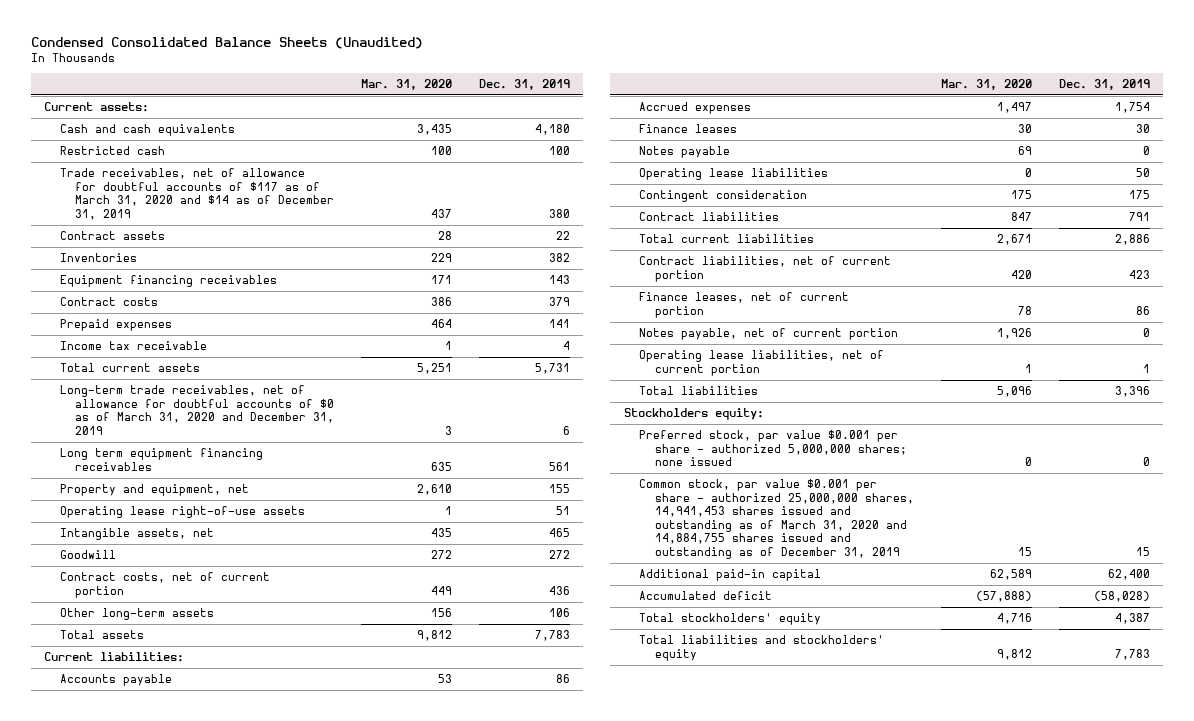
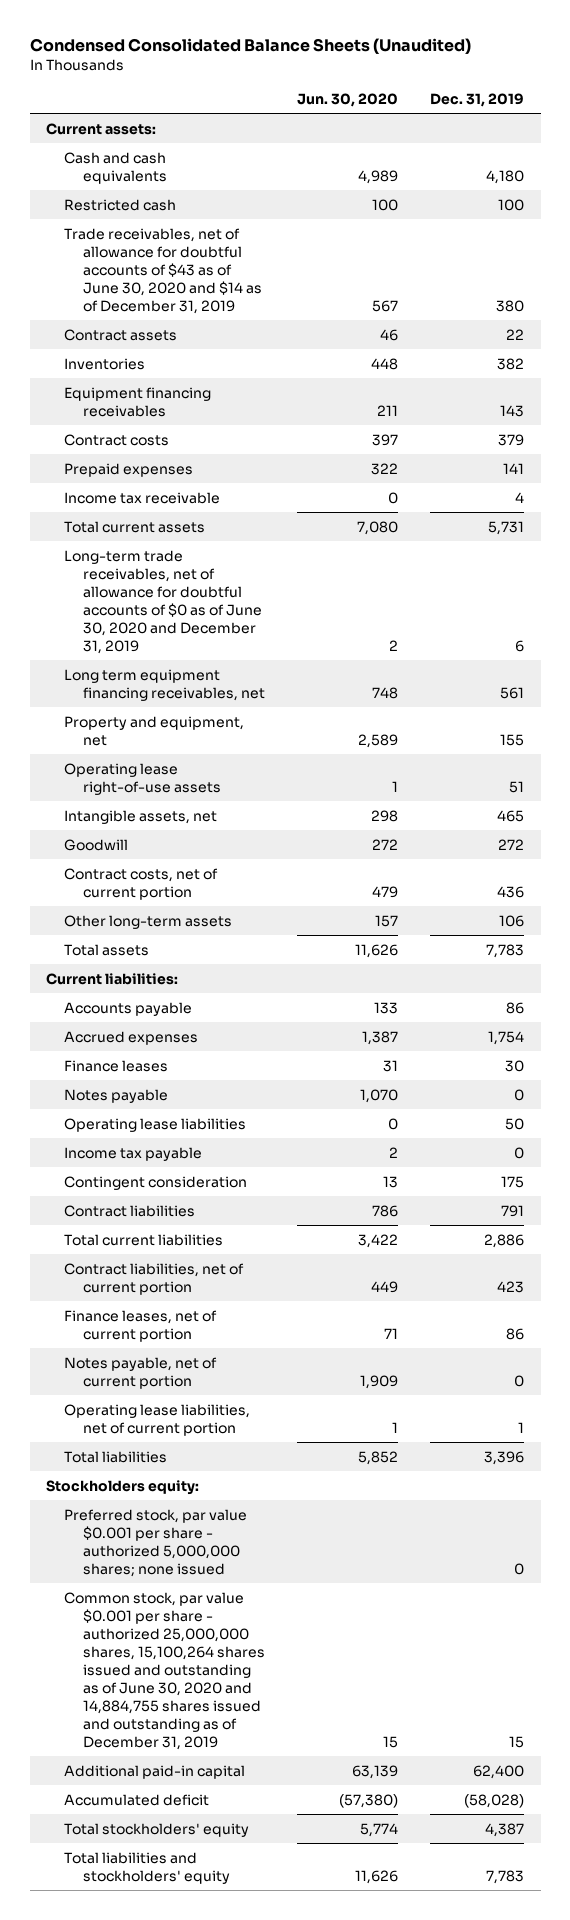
[361,79,453,91] Mar. 31, 2020 -> none
none -> [297,93,399,108] Jun. 30, 2020
[59,168,335,220] Trade receivables, net of allowance for doubtful accounts of $117 as of March 31, 2020 and $14 as of December 31, 2019 -> [64,227,262,314] Trade receivables, net of allowance for doubtful accounts of $43 as of June 30, 2020 and $14 as of December 31, 2019
[59,385,335,435] Long-term trade receivables, net of allowance for doubtful accounts of $0 as of March 31, 2020 and December 31, 2019 -> [64,549,262,654] Long-term trade receivables, net of allowance for doubtful accounts of $0 as of June 30, 2020 and December 31, 2019
[59,448,263,471] Long term equipment financing receivables -> [64,668,265,701] Long term equipment financing receivables, net
none -> [64,1146,203,1161] Income tax payable
[639,479,915,559] Common stock, par value $0.001 per share - authorized 25,000,000 shares, 14,941,453 shares issued and outstanding as of March 31, 2020 and 14,884,755 shares issued and outstanding as of December 31, 2019 -> [64,1591,265,1750] Common stock, par value $0.001 per share - authorized 25,000,000 shares, 15,100,264 shares issued and outstanding as of June 30, 2020 and 14,884,755 shares issued and outstanding as of December 31, 2019

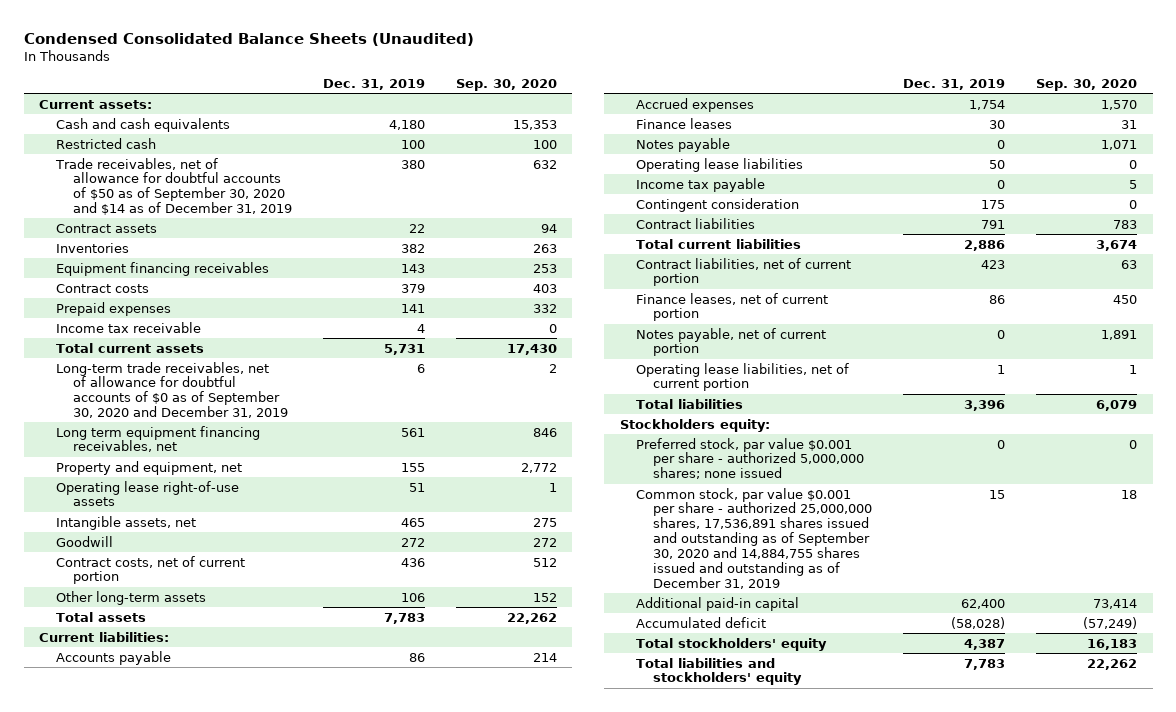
[297,93,399,108] Jun. 30, 2020 -> none
none -> [455,79,557,92] Sep. 30, 2020
[64,227,262,314] Trade receivables, net of allowance for doubtful accounts of $43 as of June 30, 2020 and $14 as of December 31, 2019 -> [55,157,292,216] Trade receivables, net of allowance for doubtful accounts of $50 as of September 30, 2020 and $14 as of December 31, 2019
[64,549,262,654] Long-term trade receivables, net of allowance for doubtful accounts of $0 as of June 30, 2020 and December 31, 2019 -> [56,361,288,419] Long-term trade receivables, net of allowance for doubtful accounts of $0 as of September 30, 2020 and December 31, 2019
[64,1591,265,1750] Common stock, par value $0.001 per share - authorized 25,000,000 shares, 15,100,264 shares issued and outstanding as of June 30, 2020 and 14,884,755 shares issued and outstanding as of December 31, 2019 -> [636,487,873,589] Common stock, par value $0.001 per share - authorized 25,000,000 shares, 17,536,891 shares issued and outstanding as of September 30, 2020 and 14,884,755 shares issued and outstanding as of December 31, 2019

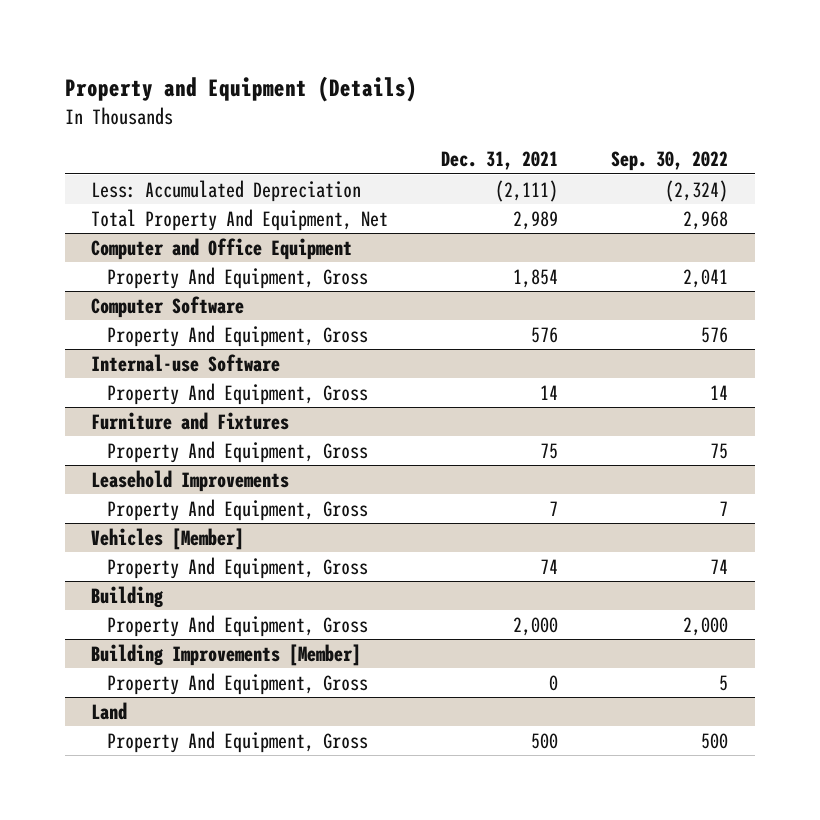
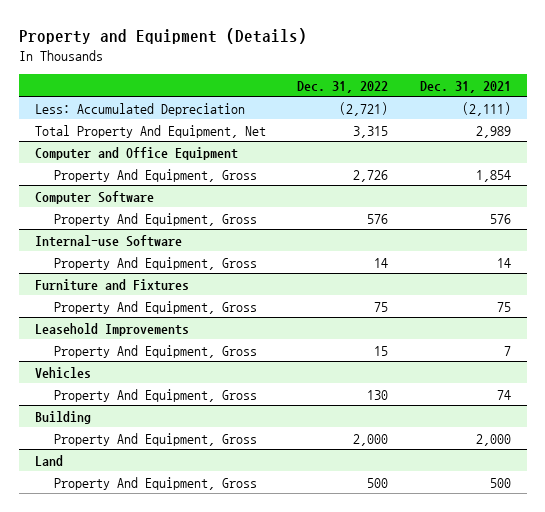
[611,151,729,172] Sep. 30, 2022 -> none
none -> [297,80,389,93] Dec. 31, 2022
[91,527,245,550] Vehicles [Member] -> [34,366,91,378] Vehicles
[91,643,362,666] Building Improvements [Member] -> none
[107,672,369,695] Property And Equipment, Gross -> none

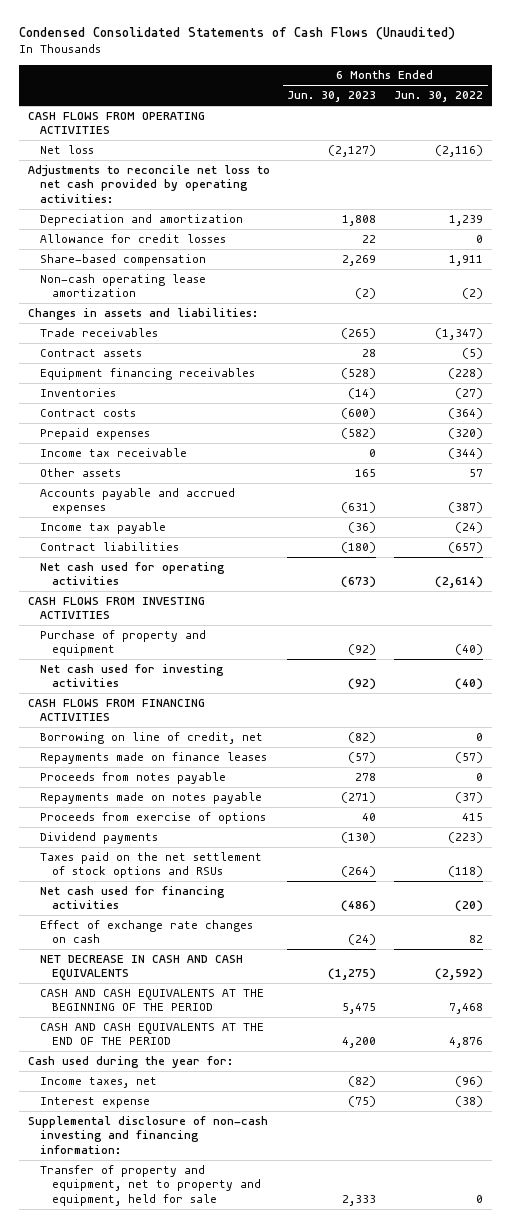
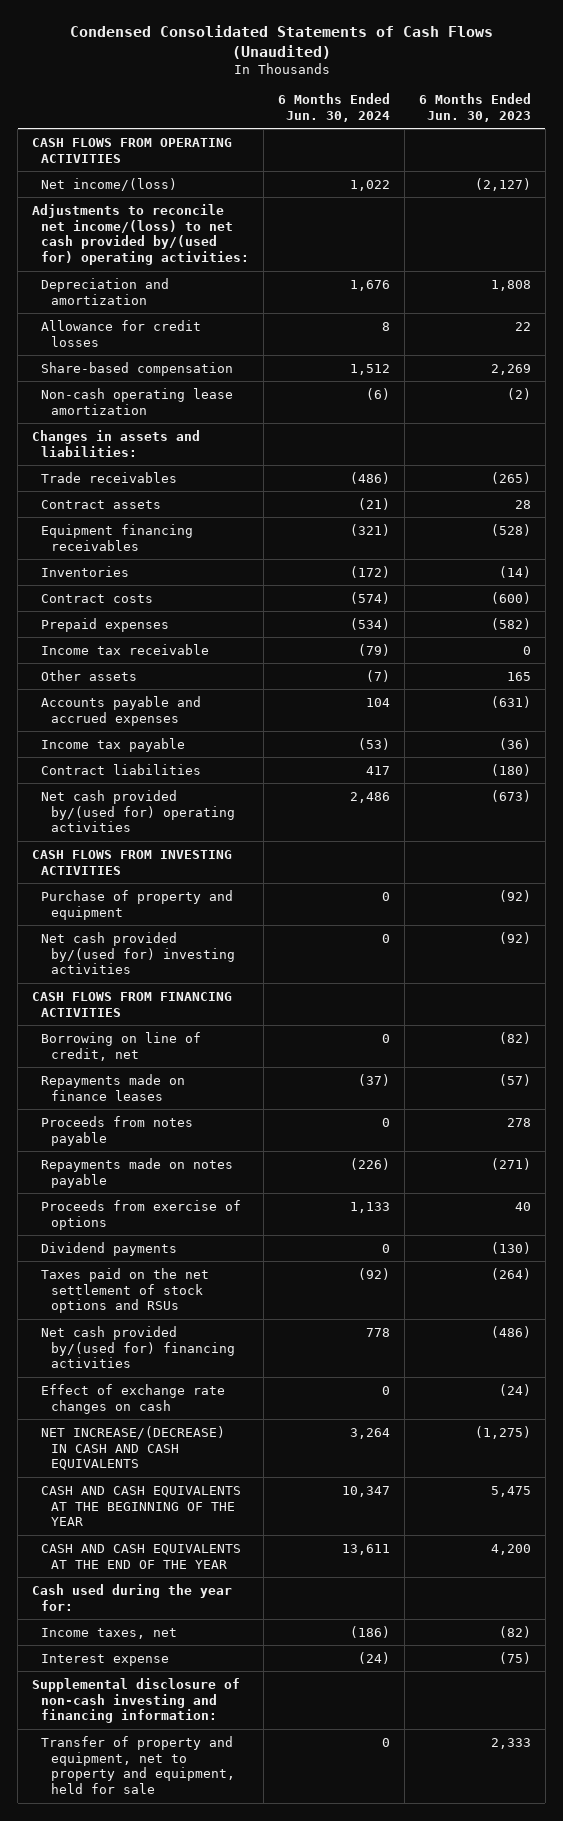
[394,91,484,103] Jun. 30, 2022 -> none
none -> [278,93,391,123] 6 Months Ended Jun. 30, 2024
[39,145,94,155] Net loss -> [41,177,178,191] Net income/(loss)
[27,165,270,203] Adjustments to reconcile net loss to net cash provided by operating activities: -> [32,203,250,266] Adjustments to reconcile net income/(loss) to net cash provided by/(used for) operating activities:
[39,562,225,586] Net cash used for operating activities -> [41,789,235,833] Net cash provided by/(used for) operating activities
[39,664,224,688] Net cash used for investing activities -> [41,931,235,975] Net cash provided by/(used for) investing activities
[39,886,225,910] Net cash used for financing activities -> [41,1325,235,1369] Net cash provided by/(used for) financing activities
[39,955,243,982] NET DECREASE IN CASH AND CASH EQUIVALENTS -> [41,1425,226,1471] NET INCREASE/(DECREASE) IN CASH AND CASH EQUIVALENTS
[39,989,264,1012] CASH AND CASH EQUIVALENTS AT THE BEGINNING OF THE PERIOD -> [41,1485,242,1527] CASH AND CASH EQUIVALENTS AT THE BEGINNING OF THE YEAR
[39,1023,264,1046] CASH AND CASH EQUIVALENTS AT THE END OF THE PERIOD -> [41,1543,242,1569] CASH AND CASH EQUIVALENTS AT THE END OF THE YEAR

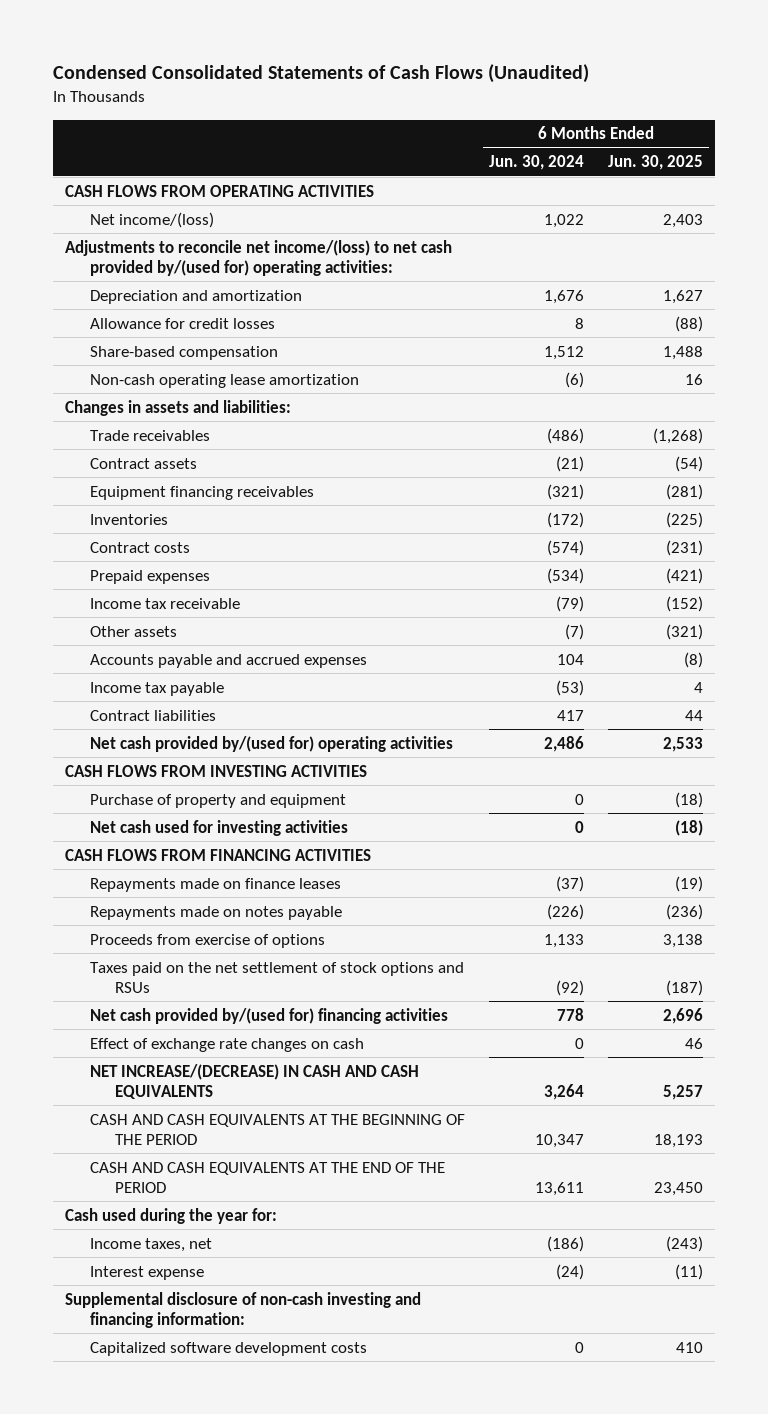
[418,93,531,123] 6 Months Ended Jun. 30, 2023 -> none
none -> [607,155,703,171] Jun. 30, 2025
[41,931,235,975] Net cash provided by/(used for) investing activities -> [90,819,349,836] Net cash used for investing activities
[41,1031,202,1061] Borrowing on line of credit, net -> none
[41,1115,194,1146] Proceeds from notes payable -> none
[41,1241,178,1256] Dividend payments -> none
[41,1485,242,1527] CASH AND CASH EQUIVALENTS AT THE BEGINNING OF THE YEAR -> [90,1113,466,1145] CASH AND CASH EQUIVALENTS AT THE BEGINNING OF THE PERIOD
[41,1543,242,1569] CASH AND CASH EQUIVALENTS AT THE END OF THE YEAR -> [90,1161,446,1193] CASH AND CASH EQUIVALENTS AT THE END OF THE PERIOD
[41,1735,235,1795] Transfer of property and equipment, net to property and equipment, held for sale -> none
none -> [90,1341,368,1356] Capitalized software development costs

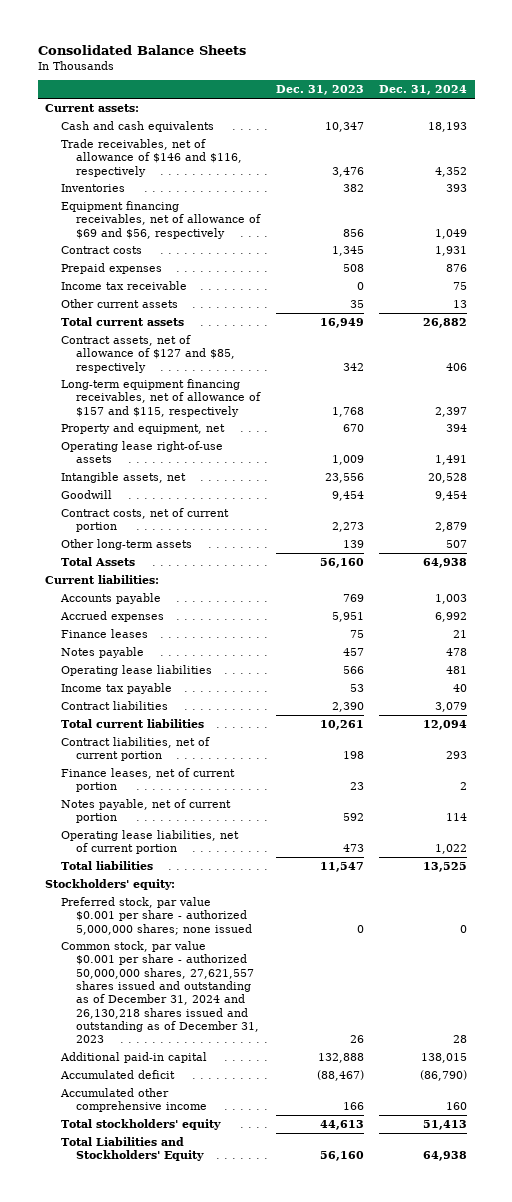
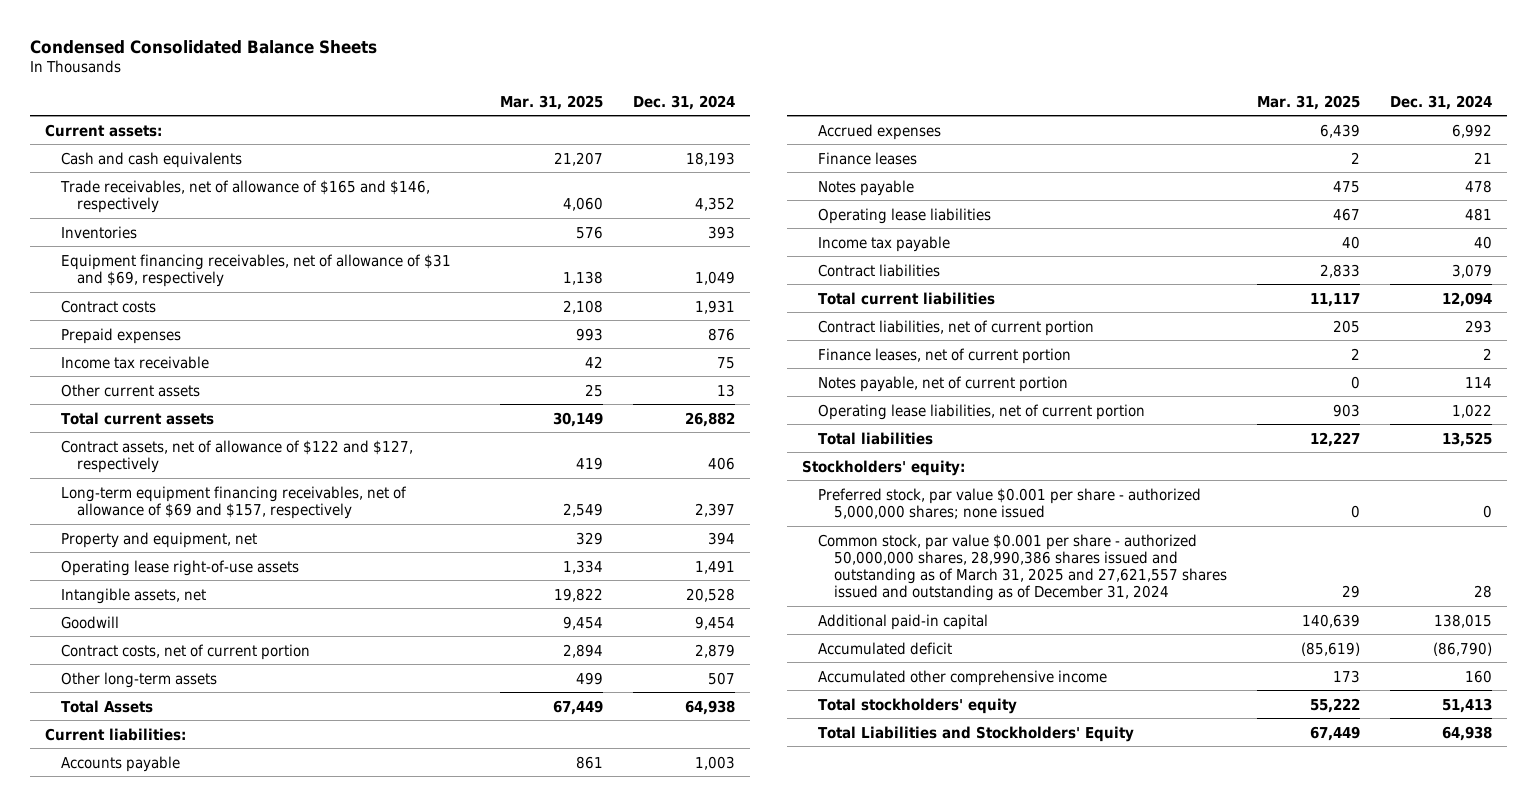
[37,44,246,55] Consolidated Balance Sheets -> [29,39,377,54] Condensed Consolidated Balance Sheets
[275,85,364,96] Dec. 31, 2023 -> none
none -> [500,94,604,110] Mar. 31, 2025
[60,138,243,177] Trade receivables, net of allowance of $146 and $116, respectively -> [60,179,431,213] Trade receivables, net of allowance of $165 and $146, respectively
[60,200,262,239] Equipment financing receivables, net of allowance of $69 and $56, respectively -> [61,253,452,287] Equipment financing receivables, net of allowance of $31 and $69, respectively
[60,334,236,373] Contract assets, net of allowance of $127 and $85, respectively -> [61,439,414,473] Contract assets, net of allowance of $122 and $127, respectively
[60,378,262,417] Long-term equipment financing receivables, net of allowance of $157 and $115, respectively -> [61,485,408,519] Long-term equipment financing receivables, net of allowance of $69 and $157, respectively
[60,940,260,1044] Common stock, par value $0.001 per share - authorized 50,000,000 shares, 27,621,557 shares issued and outstanding as of December 31, 2024 and 26,130,218 shares issued and outstanding as of December 31, 2023 -> [817,533,1228,602] Common stock, par value $0.001 per share - authorized 50,000,000 shares, 28,990,386 shares issued and outstanding as of March 31, 2025 and 27,621,557 shares issued and outstanding as of December 31, 2024

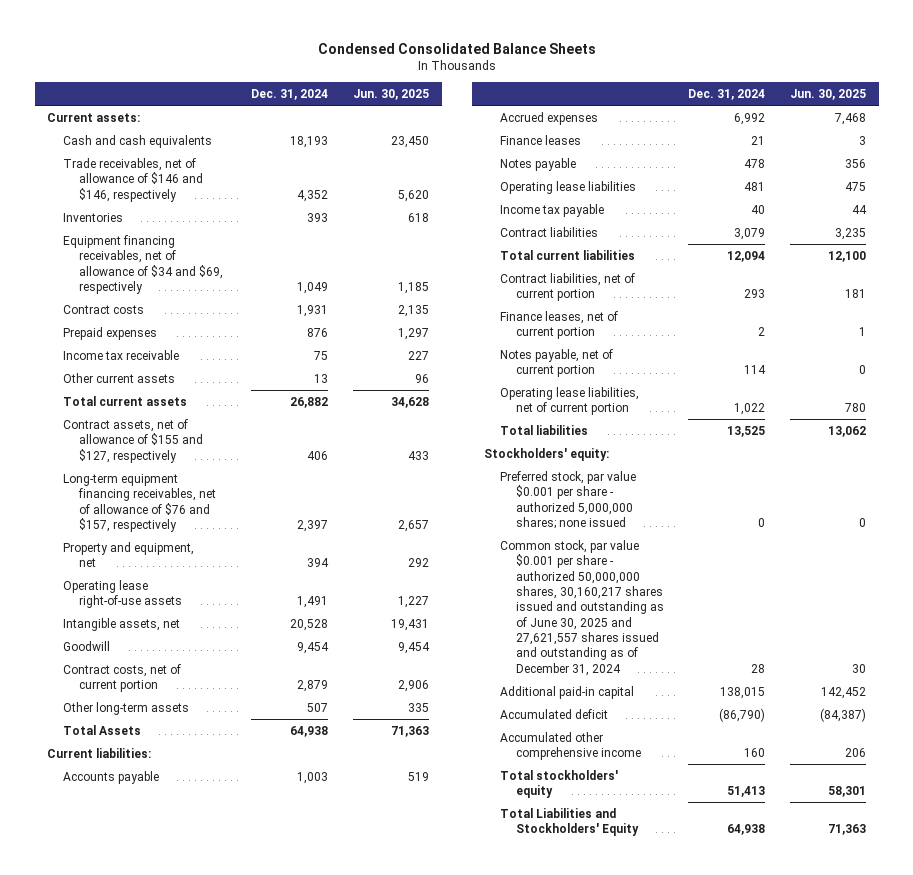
[500,94,604,110] Mar. 31, 2025 -> none
none -> [353,88,430,100] Jun. 30, 2025
[60,179,431,213] Trade receivables, net of allowance of $165 and $146, respectively -> [62,157,203,202] Trade receivables, net of allowance of $146 and $146, respectively
[61,253,452,287] Equipment financing receivables, net of allowance of $31 and $69, respectively -> [62,234,223,294] Equipment financing receivables, net of allowance of $34 and $69, respectively
[61,439,414,473] Contract assets, net of allowance of $122 and $127, respectively -> [62,418,203,463] Contract assets, net of allowance of $155 and $127, respectively
[61,485,408,519] Long-term equipment financing receivables, net of allowance of $69 and $157, respectively -> [62,473,216,532] Long-term equipment financing receivables, net of allowance of $76 and $157, respectively
[817,533,1228,602] Common stock, par value $0.001 per share - authorized 50,000,000 shares, 28,990,386 shares issued and outstanding as of March 31, 2025 and 27,621,557 shares issued and outstanding as of December 31, 2024 -> [499,539,664,676] Common stock, par value $0.001 per share - authorized 50,000,000 shares, 30,160,217 shares issued and outstanding as of June 30, 2025 and 27,621,557 shares issued and outstanding as of December 31, 2024

